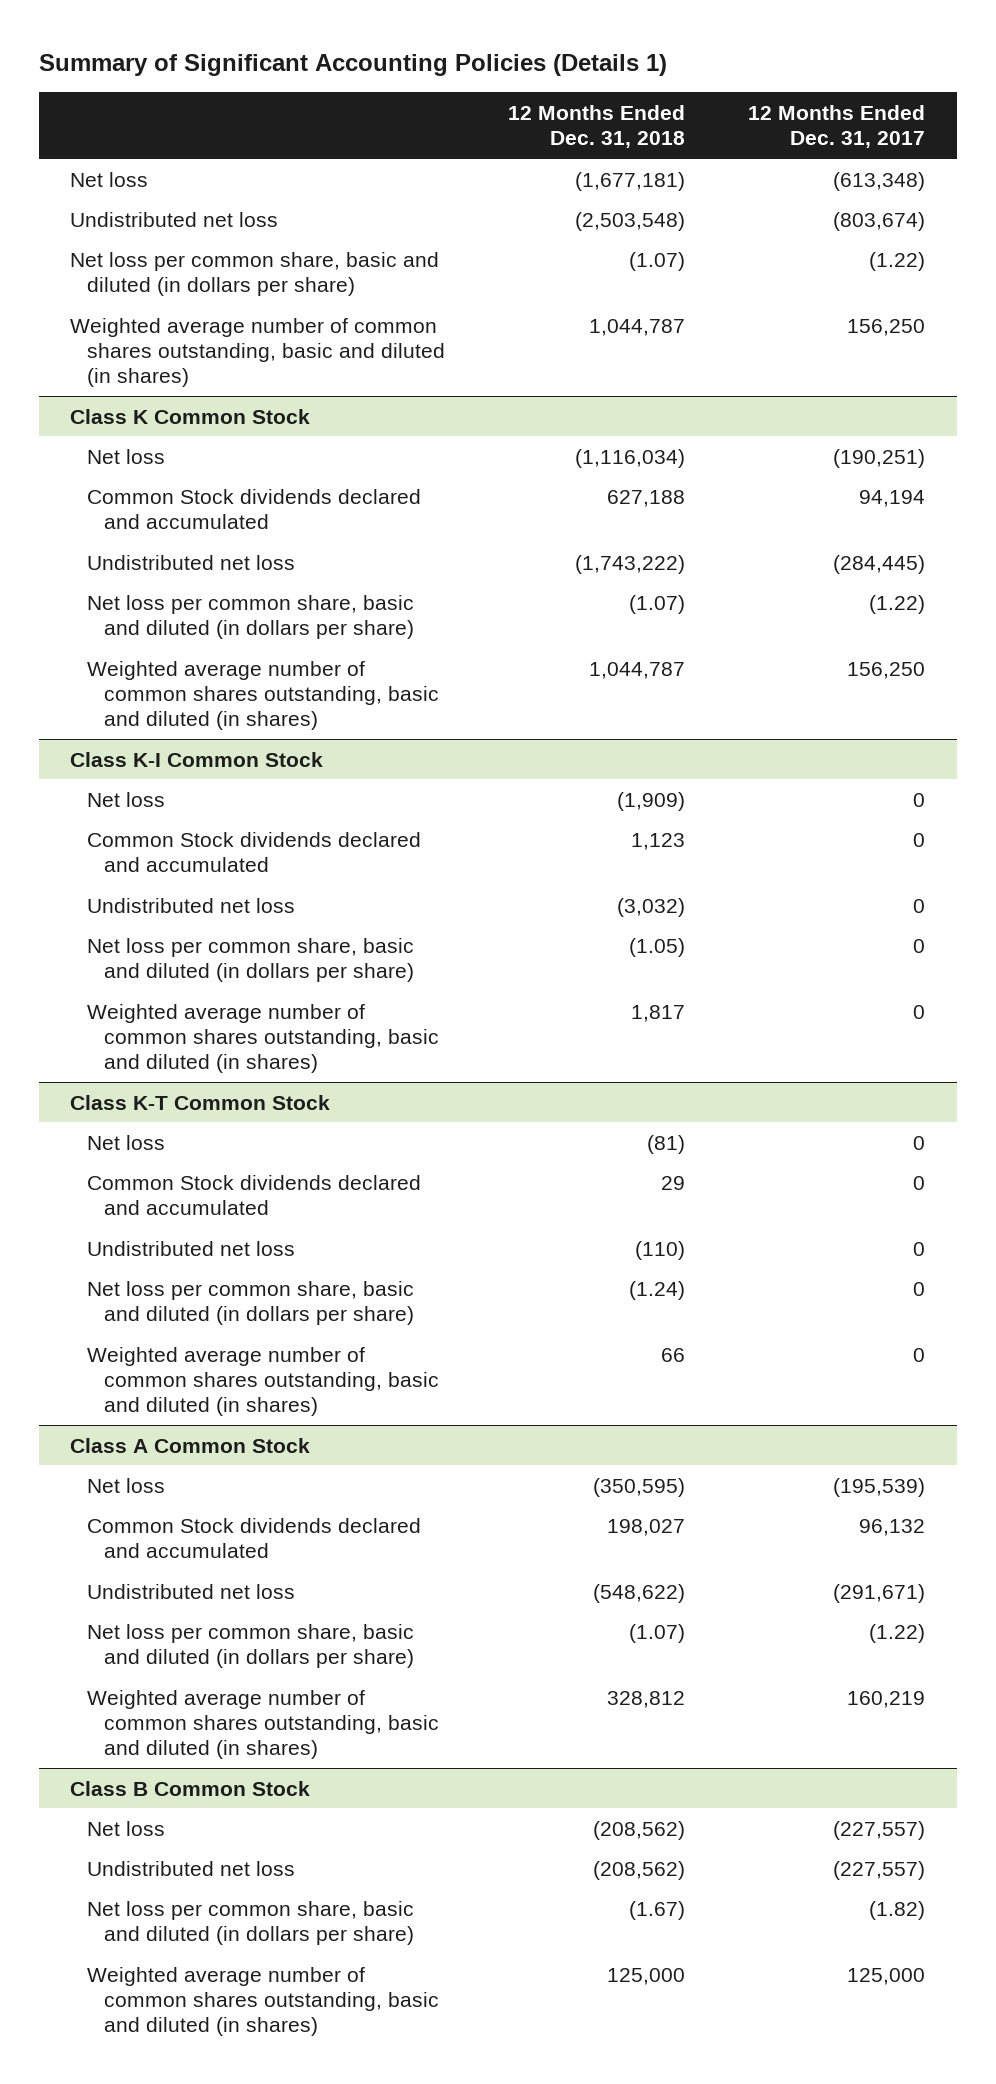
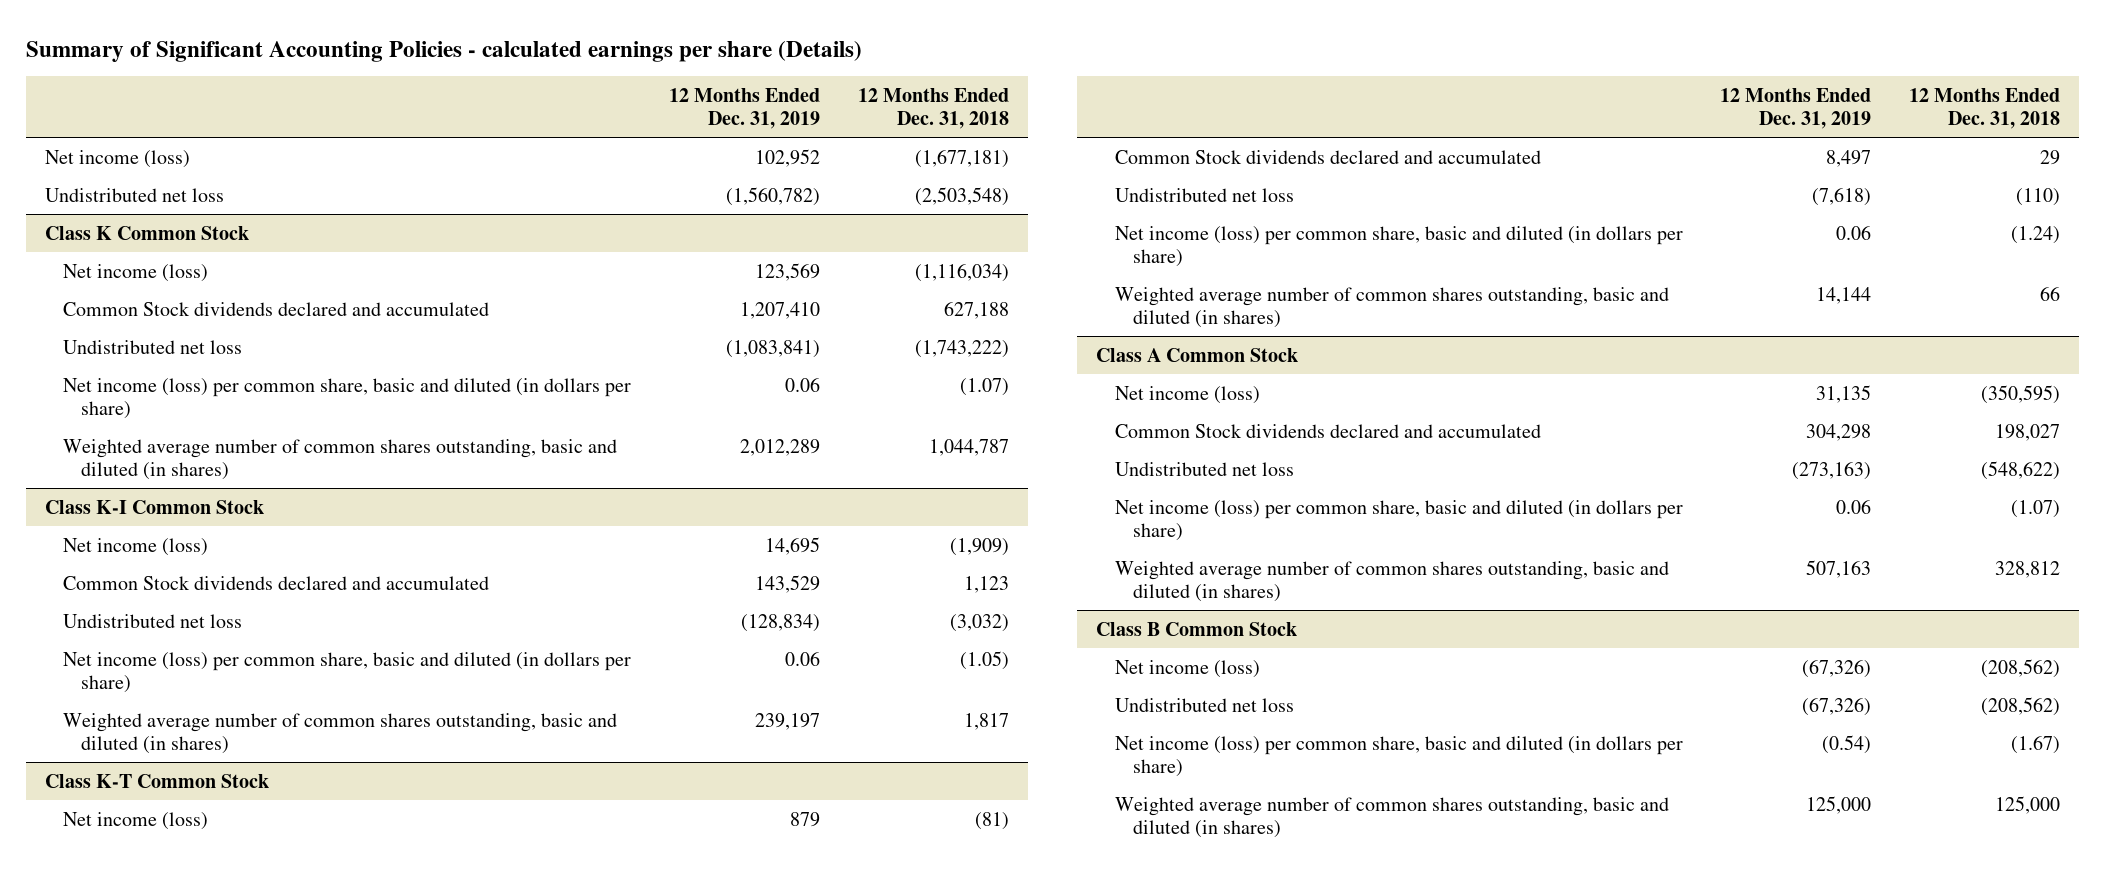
[38,54,667,77] Summary of Significant Accounting Policies (Details 1) -> [25,40,862,62] Summary of Significant Accounting Policies - calculated earnings per share (Details)
[748,104,926,149] 12 Months Ended Dec. 31, 2017 -> none
none -> [669,87,821,129] 12 Months Ended Dec. 31, 2019
[70,171,149,187] Net loss -> [44,149,190,168] Net income (loss)
[70,251,440,296] Net loss per common share, basic and diluted (in dollars per share) -> none
[70,317,446,387] Weighted average number of common shares outstanding, basic and diluted (in shares) -> none
[87,448,166,464] Net loss -> [63,263,209,282] Net income (loss)
[87,594,415,639] Net loss per common share, basic and diluted (in dollars per share) -> [63,377,632,419] Net income (loss) per common share, basic and diluted (in dollars per share)
[87,791,166,807] Net loss -> [63,537,209,556] Net income (loss)
[87,937,415,982] Net loss per common share, basic and diluted (in dollars per share) -> [63,651,632,693] Net income (loss) per common share, basic and diluted (in dollars per share)
[87,1134,166,1150] Net loss -> [63,811,209,830] Net income (loss)
[87,1280,415,1325] Net loss per common share, basic and diluted (in dollars per share) -> [1114,225,1683,267] Net income (loss) per common share, basic and diluted (in dollars per share)
[87,1477,166,1493] Net loss -> [1114,385,1260,404] Net income (loss)
[87,1623,415,1668] Net loss per common share, basic and diluted (in dollars per share) -> [1114,499,1683,541] Net income (loss) per common share, basic and diluted (in dollars per share)
[87,1820,166,1836] Net loss -> [1114,659,1260,678] Net income (loss)
[87,1900,415,1945] Net loss per common share, basic and diluted (in dollars per share) -> [1114,735,1683,777] Net income (loss) per common share, basic and diluted (in dollars per share)

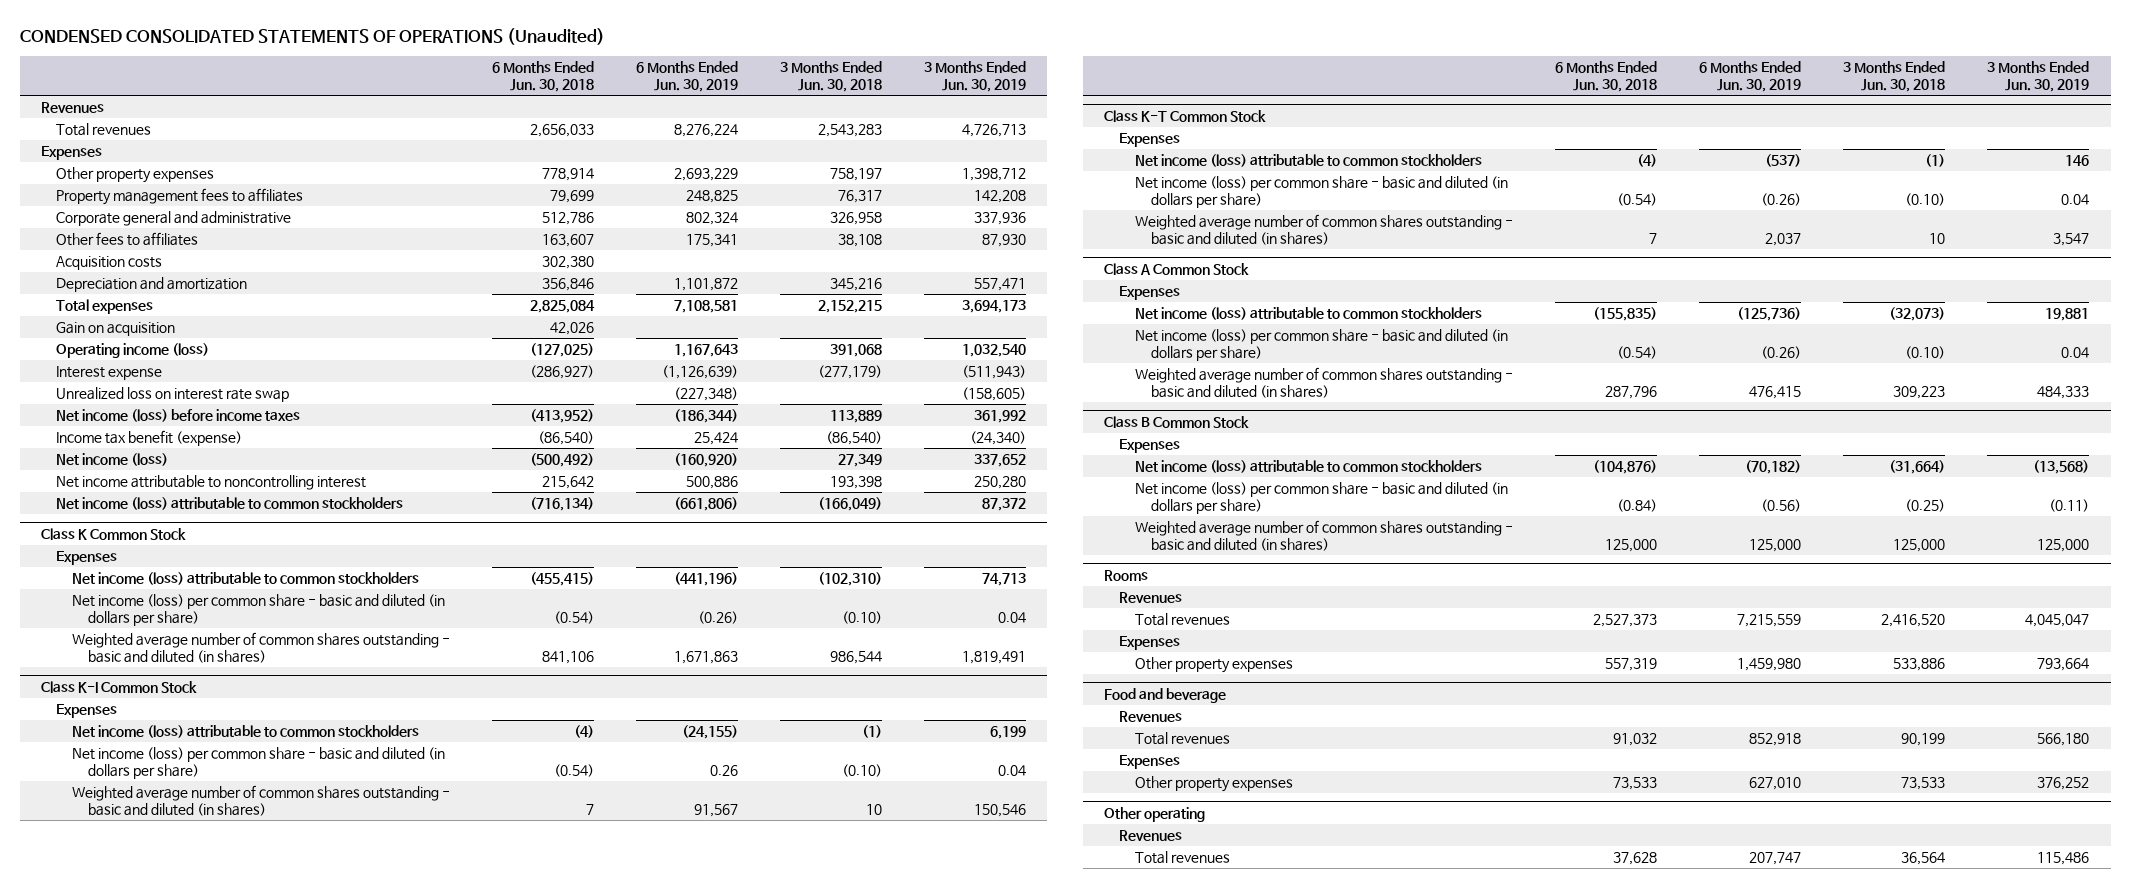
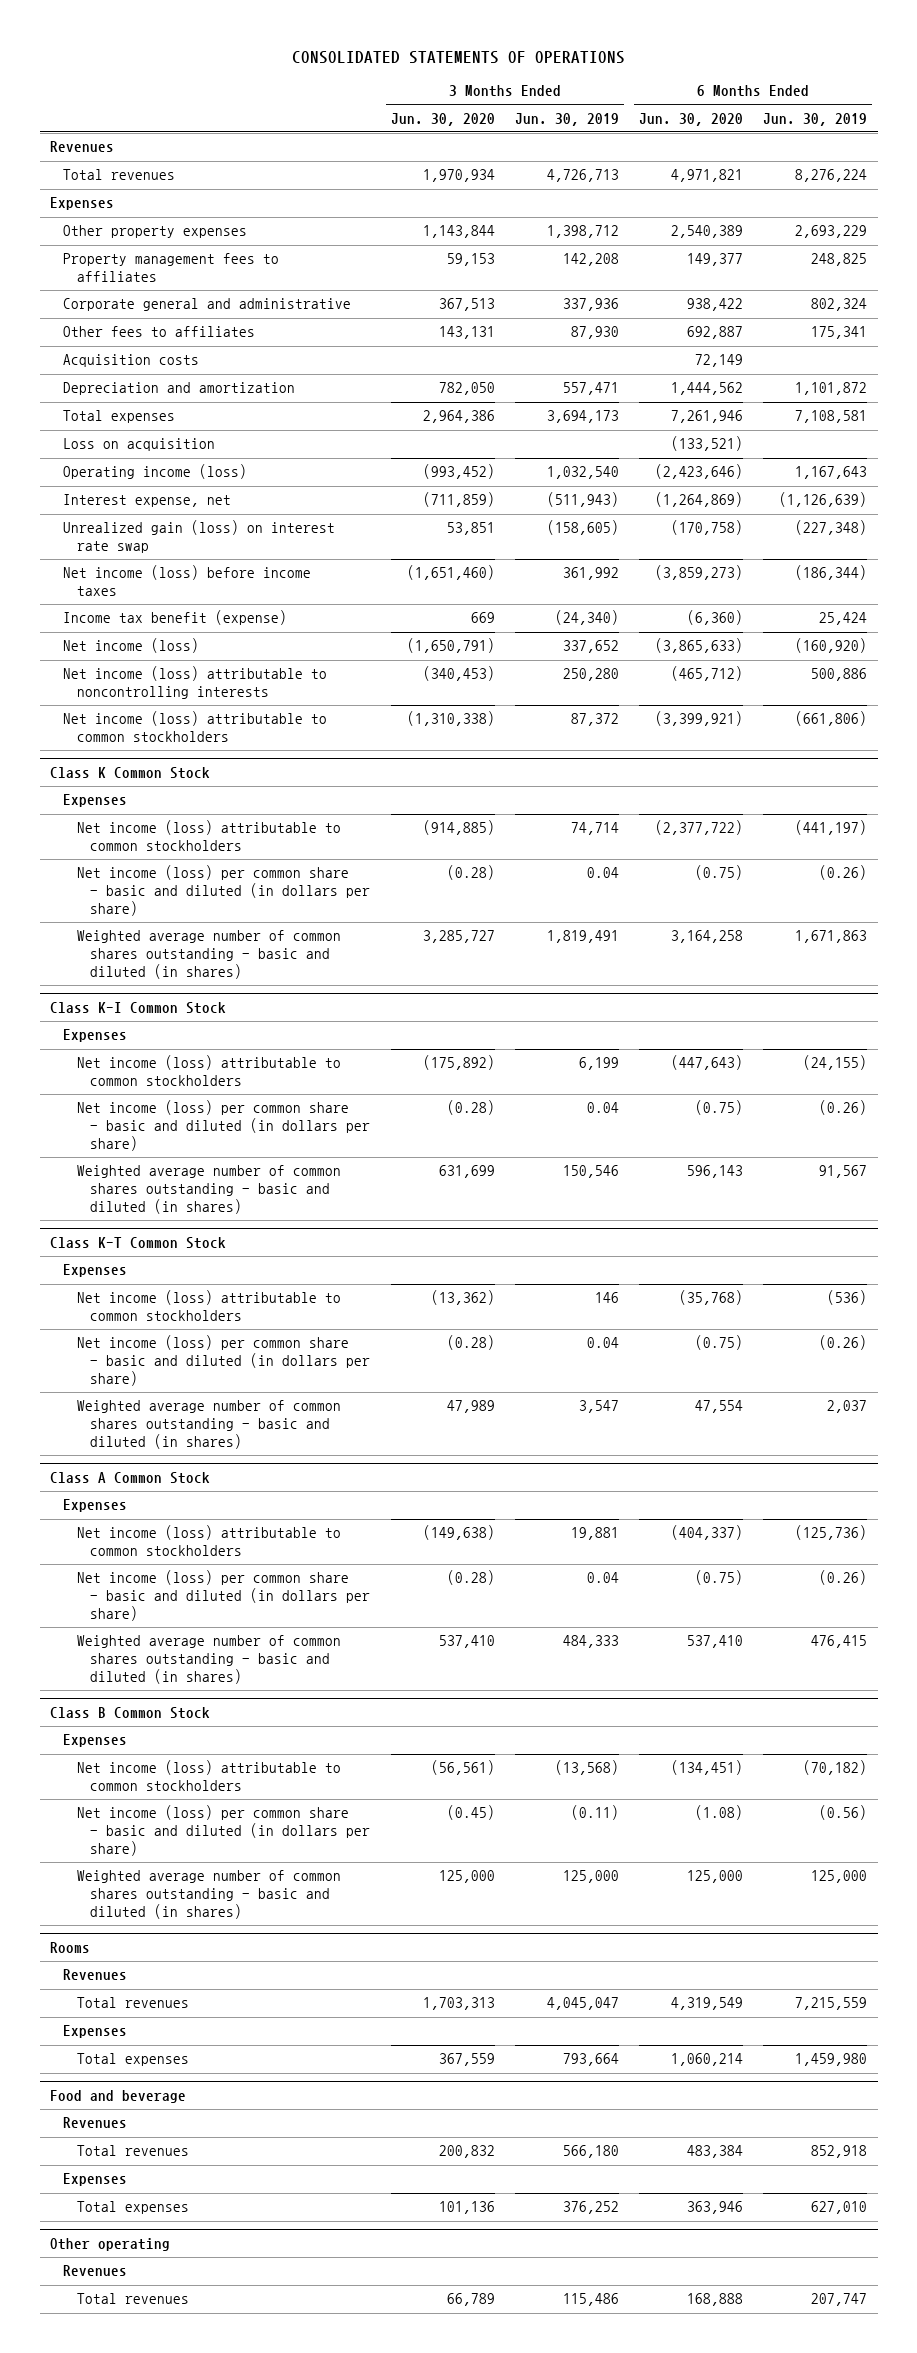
[19,27,605,45] CONDENSED CONSOLIDATED STATEMENTS OF OPERATIONS (Unaudited) -> [291,51,625,65] CONSOLIDATED STATEMENTS OF OPERATIONS
[492,61,595,92] 6 Months Ended Jun. 30, 2018 -> none
[780,61,883,92] 3 Months Ended Jun. 30, 2018 -> none
none -> [390,112,495,126] Jun. 30, 2020
none -> [639,112,744,126] Jun. 30, 2020
[56,322,176,337] Gain on acquisition -> [63,438,216,452] Loss on acquisition
[56,366,163,381] Interest expense -> [63,494,232,508] Interest expense, net
[56,387,290,403] Unrealized loss on interest rate swap -> [63,520,336,554] Unrealized gain (loss) on interest rate swap
[56,475,367,491] Net income attributable to noncontrolling interest -> [63,666,328,700] Net income (loss) attributable to noncontrolling interests
[674,572,739,587] (441,196) -> [795,820,868,836] (441,197)
[982,573,1027,587] 74,713 -> [570,822,619,836] 74,714
[710,765,739,777] 0.26 -> [819,1100,868,1116] (0.26)
[1765,154,1802,168] (537) -> [827,1290,868,1306] (536)
[1135,657,1294,674] Other property expenses -> [76,2053,189,2067] Total expenses
[1135,776,1294,793] Other property expenses -> [76,2201,189,2215] Total expenses

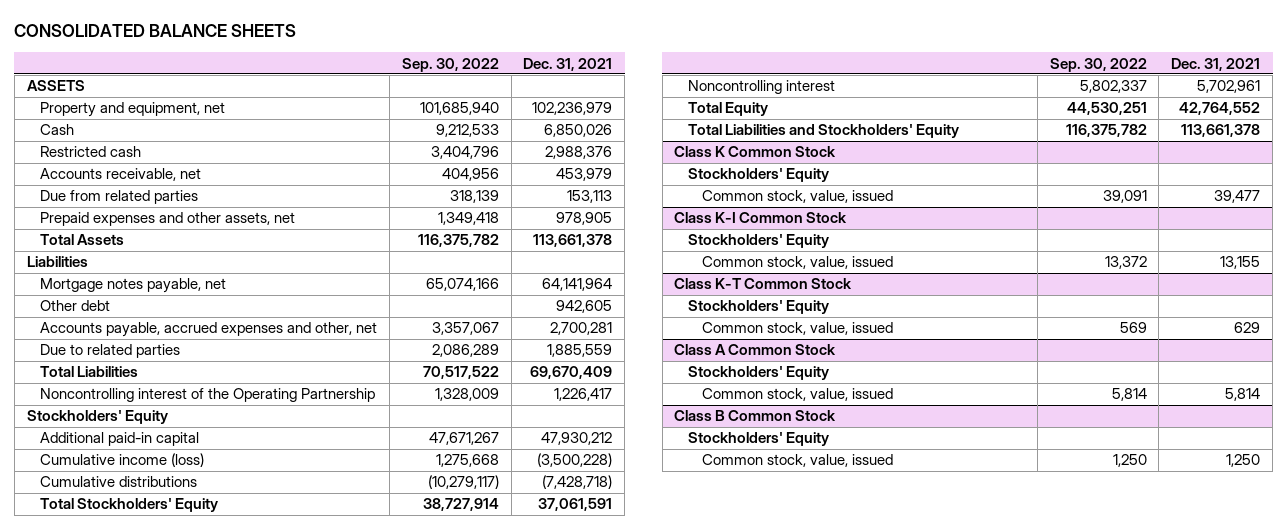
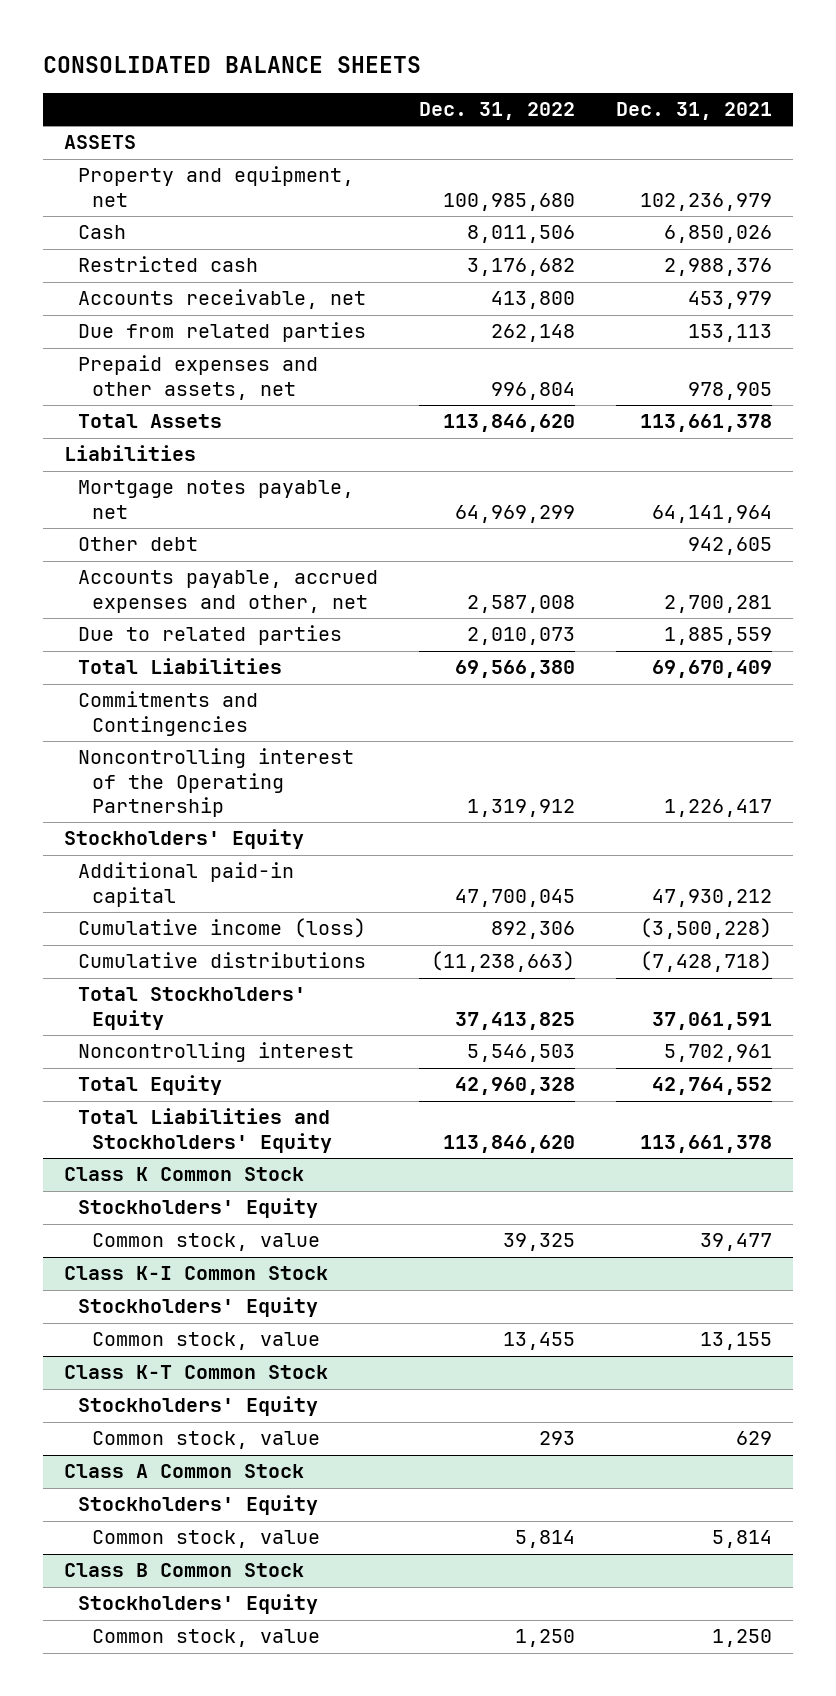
[401,57,499,72] Sep. 30, 2022 -> none
none -> [419,102,576,121] Dec. 31, 2022
none -> [77,691,258,736] Commitments and Contingencies
[701,190,893,204] Common stock, value, issued -> [92,1233,321,1252] Common stock, value
[701,256,893,270] Common stock, value, issued -> [92,1332,321,1351] Common stock, value
[701,322,893,336] Common stock, value, issued -> [92,1431,321,1450] Common stock, value
[701,388,893,402] Common stock, value, issued -> [92,1530,321,1549] Common stock, value
[701,454,893,468] Common stock, value, issued -> [92,1629,321,1648] Common stock, value

